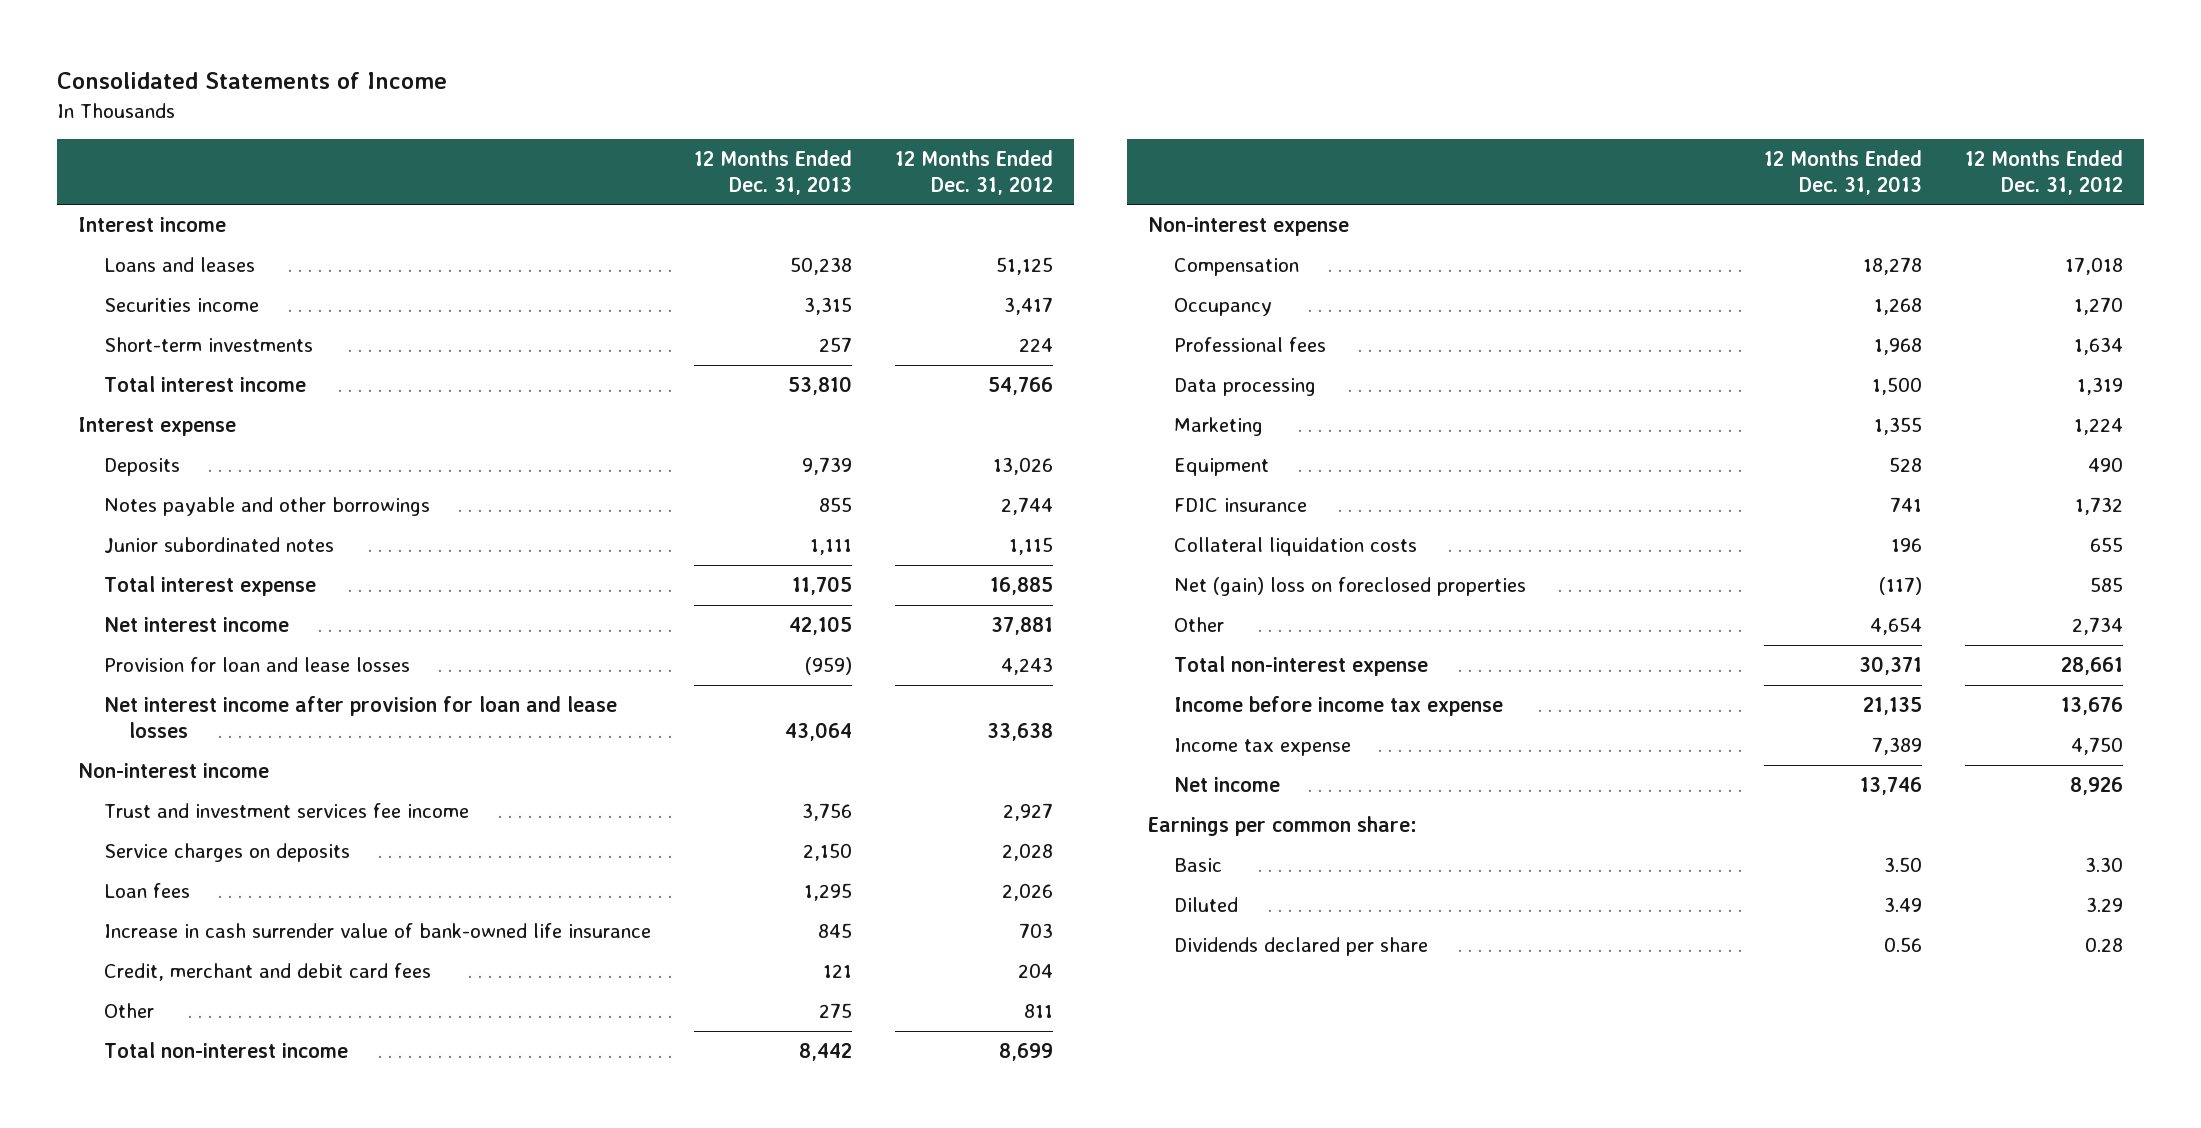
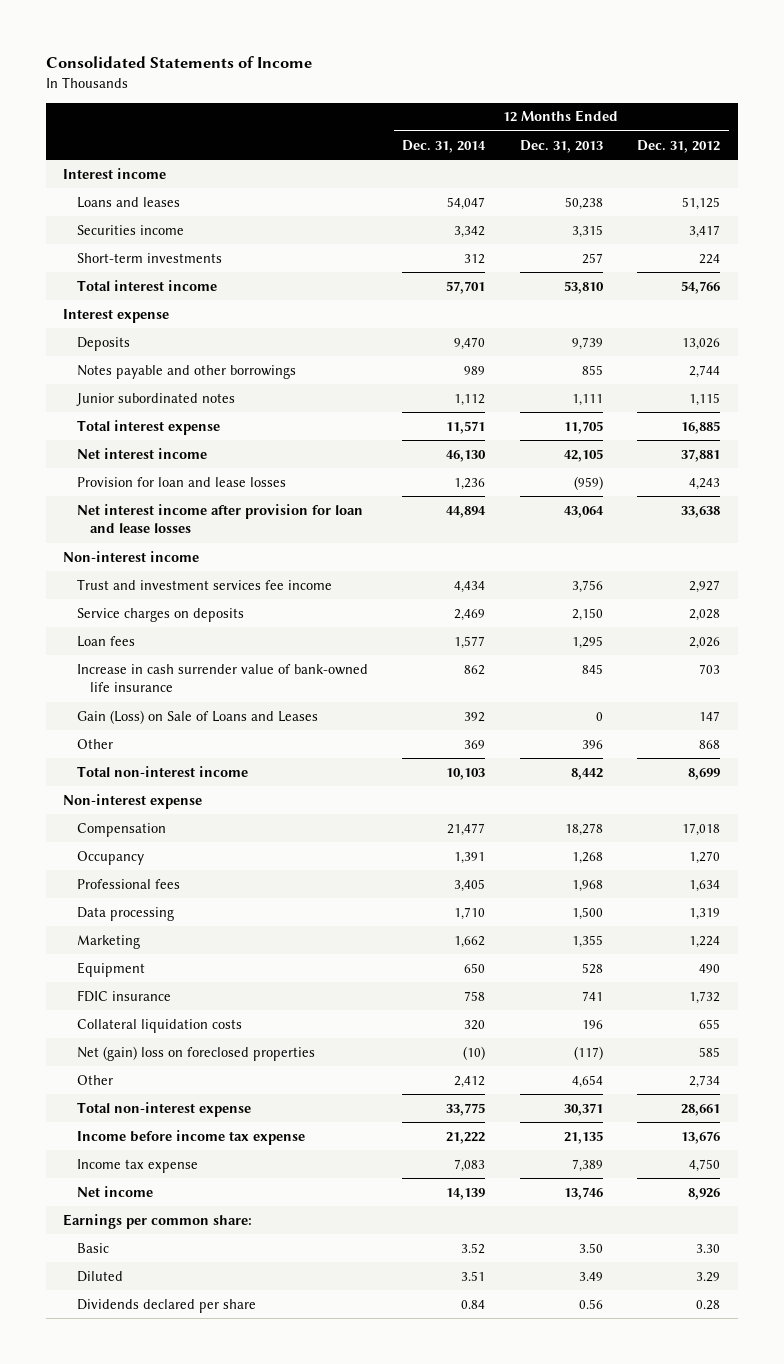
none -> [402,139,487,153] Dec. 31, 2014
[103,962,431,981] Credit, merchant and debit card fees -> none
none -> [76,709,318,724] Gain (Loss) on Sale of Loans and Leases
[818,1002,852,1018] 275 -> [581,739,603,749] 396
[1023,1003,1053,1018] 811 -> [699,739,721,749] 868

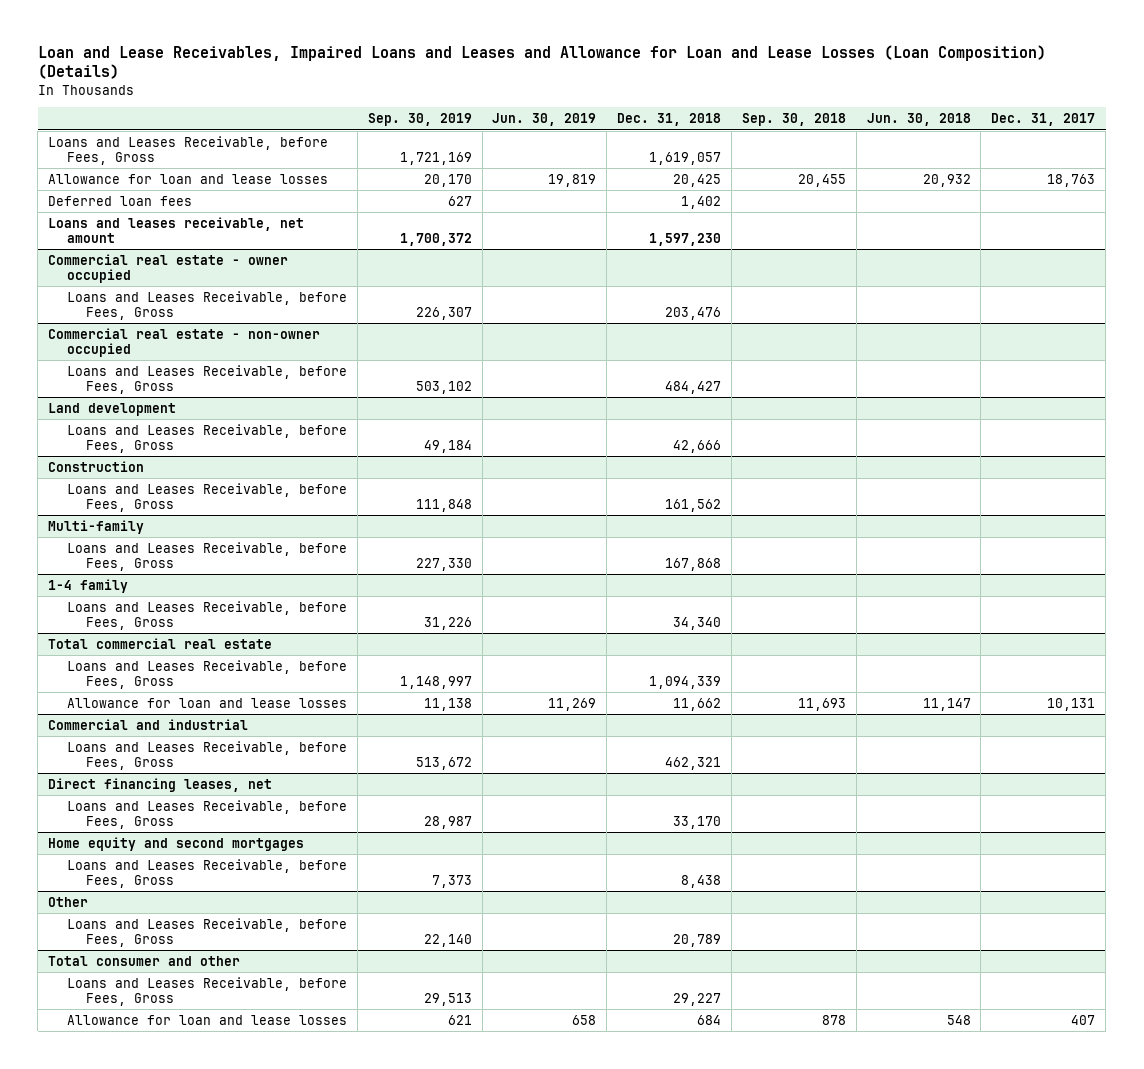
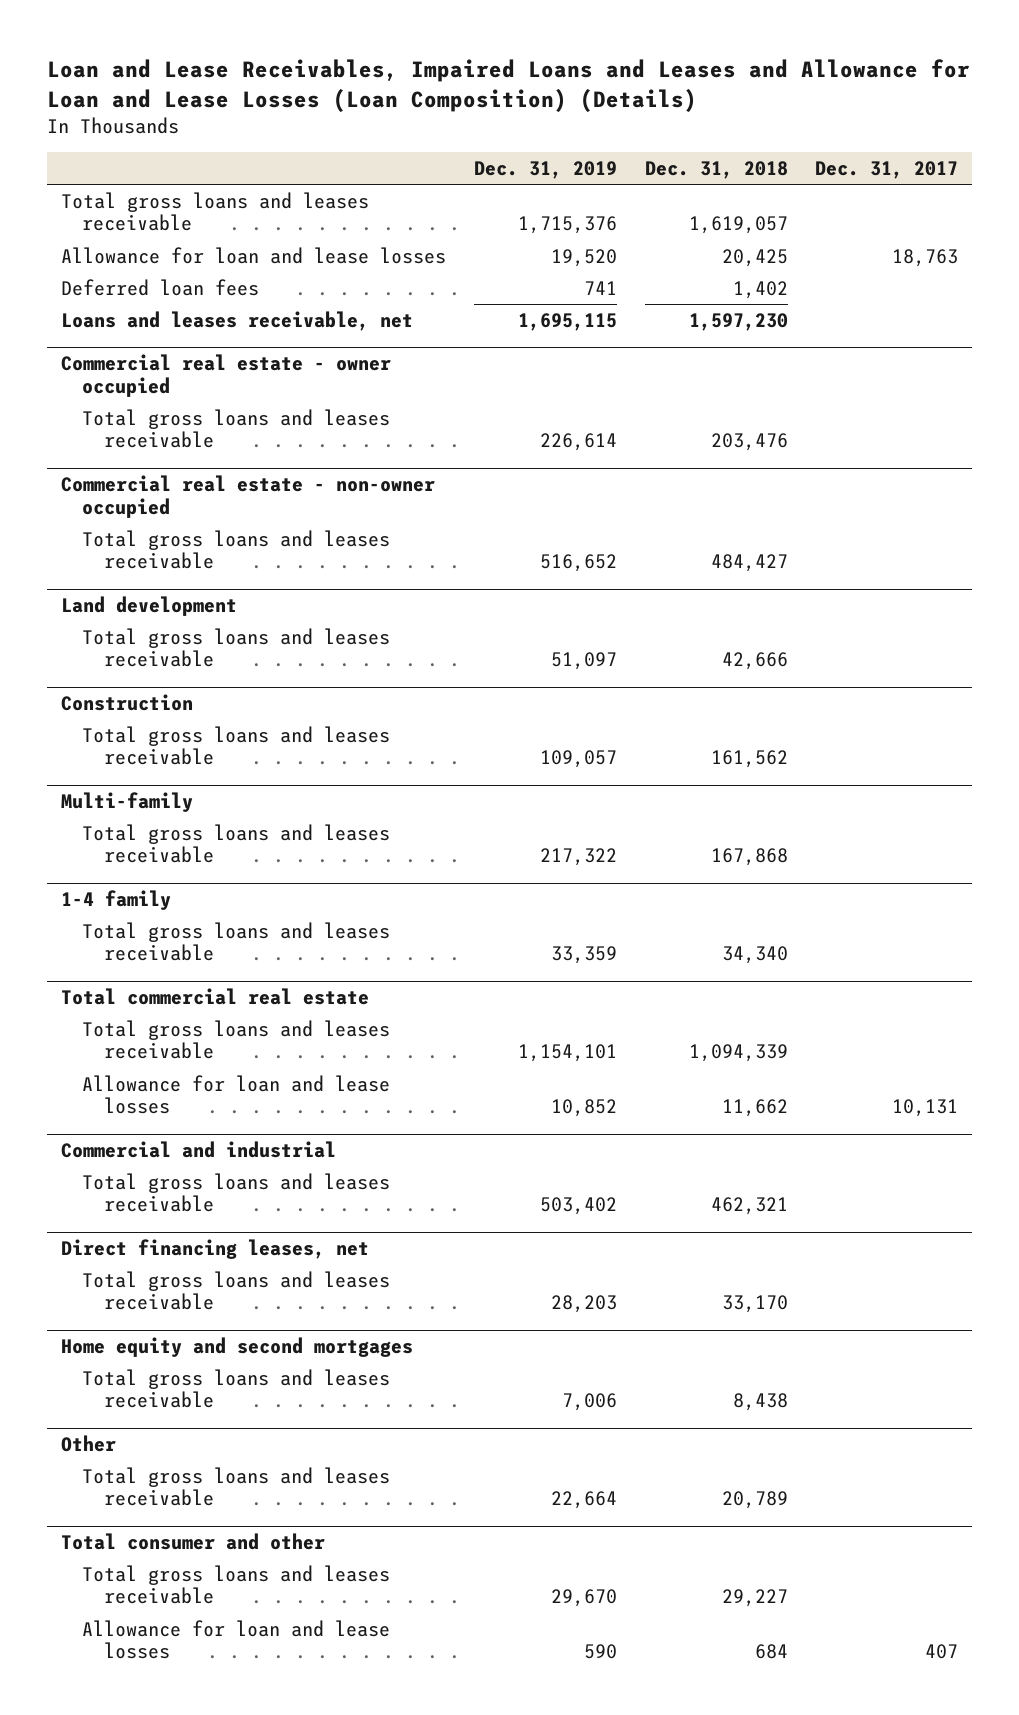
[367,113,472,127] Sep. 30, 2019 -> none
[492,113,597,127] Jun. 30, 2019 -> none
[741,113,846,127] Sep. 30, 2018 -> none
[866,113,971,127] Jun. 30, 2018 -> none
none -> [473,161,617,180] Dec. 31, 2019
[48,135,329,165] Loans and Leases Receivable, before Fees, Gross -> [61,191,370,232] Total gross loans and leases receivable
[48,216,305,243] Loans and leases receivable, net amount -> [61,310,414,331] Loans and leases receivable, net
[67,290,348,320] Loans and Leases Receivable, before Fees, Gross -> [82,408,391,449] Total gross loans and leases receivable
[67,364,348,394] Loans and Leases Receivable, before Fees, Gross -> [82,529,391,570] Total gross loans and leases receivable
[67,423,348,453] Loans and Leases Receivable, before Fees, Gross -> [82,627,391,668] Total gross loans and leases receivable
[67,482,348,512] Loans and Leases Receivable, before Fees, Gross -> [82,725,391,766] Total gross loans and leases receivable
[67,541,348,571] Loans and Leases Receivable, before Fees, Gross -> [82,823,391,864] Total gross loans and leases receivable
[67,600,348,630] Loans and Leases Receivable, before Fees, Gross -> [82,921,391,962] Total gross loans and leases receivable
[67,659,348,689] Loans and Leases Receivable, before Fees, Gross -> [82,1019,391,1060] Total gross loans and leases receivable
[67,740,348,770] Loans and Leases Receivable, before Fees, Gross -> [82,1172,391,1213] Total gross loans and leases receivable
[67,799,348,829] Loans and Leases Receivable, before Fees, Gross -> [82,1270,391,1311] Total gross loans and leases receivable
[67,858,348,888] Loans and Leases Receivable, before Fees, Gross -> [82,1368,391,1409] Total gross loans and leases receivable
[67,917,348,947] Loans and Leases Receivable, before Fees, Gross -> [82,1466,391,1507] Total gross loans and leases receivable
[67,976,348,1006] Loans and Leases Receivable, before Fees, Gross -> [82,1564,391,1605] Total gross loans and leases receivable

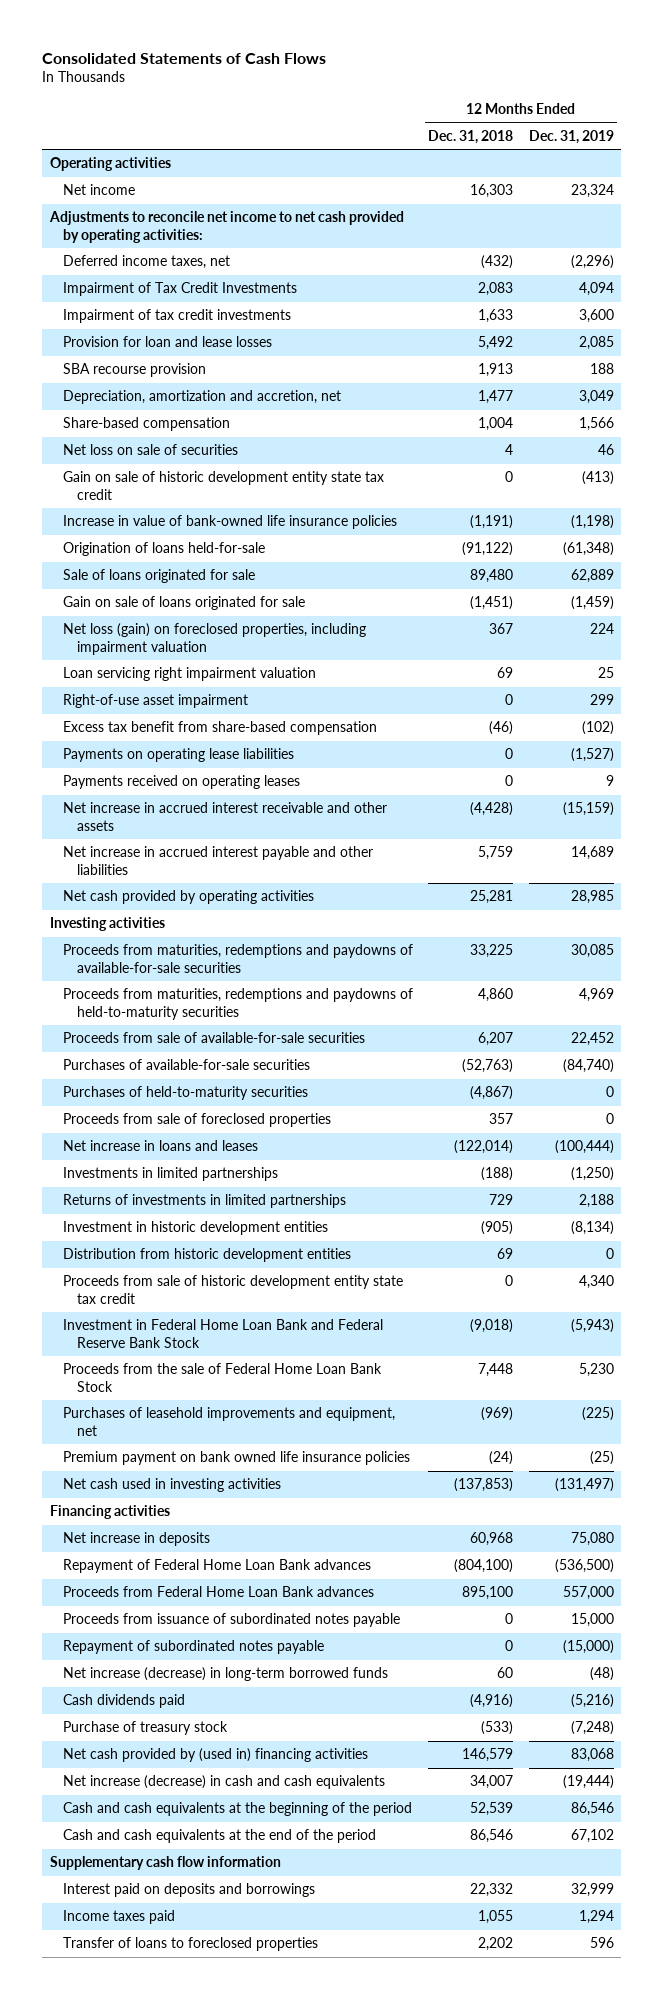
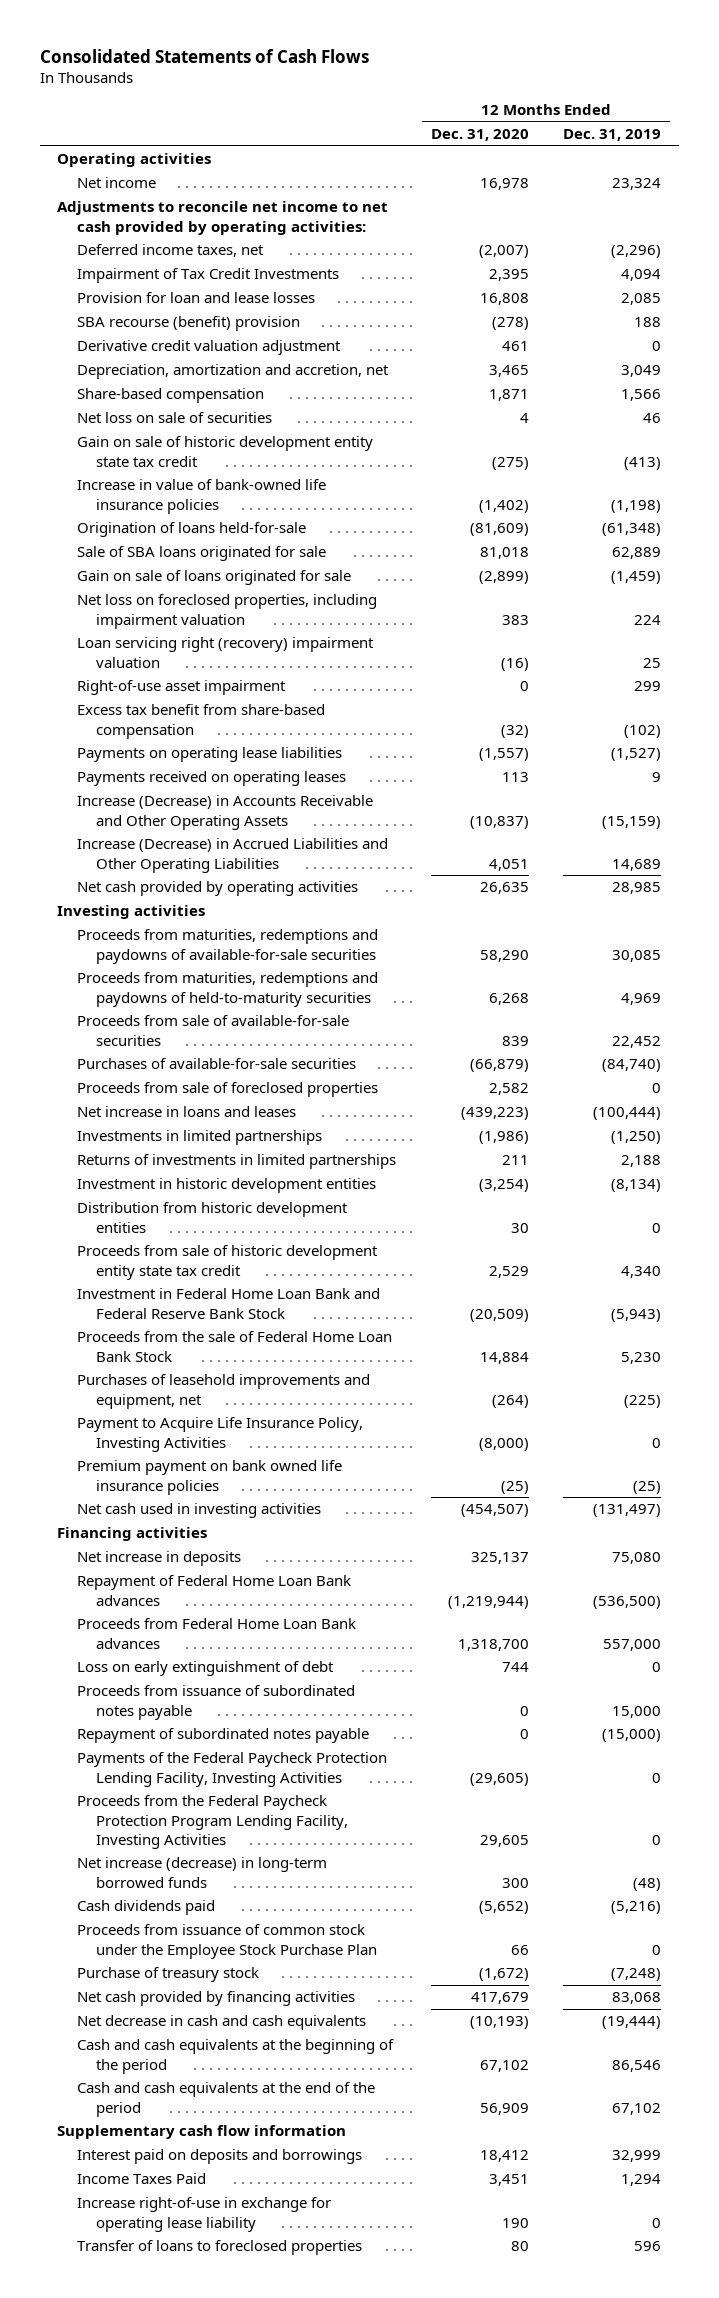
[428,129,514,144] Dec. 31, 2018 -> none
none -> [430,129,529,142] Dec. 31, 2020
[63,309,292,324] Impairment of tax credit investments -> none
[63,363,207,378] SBA recourse provision -> [76,316,300,332] SBA recourse (benefit) provision
none -> [76,340,341,356] Derivative credit valuation adjustment
[63,569,256,584] Sale of loans originated for sale -> [76,546,326,562] Sale of SBA loans originated for sale
[63,623,367,655] Net loss (gain) on foreclosed properties, including impairment valuation -> [76,594,377,629] Net loss on foreclosed properties, including impairment valuation
[63,667,317,682] Loan servicing right impairment valuation -> [76,637,374,668] Loan servicing right (recovery) impairment valuation
[63,802,388,831] Net increase in accrued interest receivable and other assets -> [76,795,373,830] Increase (Decrease) in Accounts Receivable and Other Operating Assets
[63,846,374,875] Net increase in accrued interest payable and other liabilities -> [76,838,388,873] Increase (Decrease) in Accrued Liabilities and Other Operating Liabilities
[63,1086,309,1101] Purchases of held-to-maturity securities -> none
none -> [76,1417,363,1452] Payment to Acquire Life Insurance Policy, Investing Activities
none -> [76,1661,334,1677] Loss on early extinguishment of debt
none -> [76,1752,387,1787] Payments of the Federal Paycheck Protection Lending Facility, Investing Activities
none -> [76,1795,349,1849] Proceeds from the Federal Paycheck Protection Program Lending Facility, Investing Activities
none -> [76,1924,378,1959] Proceeds from issuance of common stock under the Employee Stock Purchase Plan
[63,1748,369,1763] Net cash provided by (used in) financing activities -> [76,1991,355,2007] Net cash provided by financing activities
[63,1775,386,1790] Net increase (decrease) in cash and cash equivalents -> [76,2015,366,2031] Net decrease in cash and cash equivalents
[63,1910,176,1925] Income taxes paid -> [76,2173,206,2185] Income Taxes Paid
none -> [76,2197,331,2232] Increase right-of-use in exchange for operating lease liability

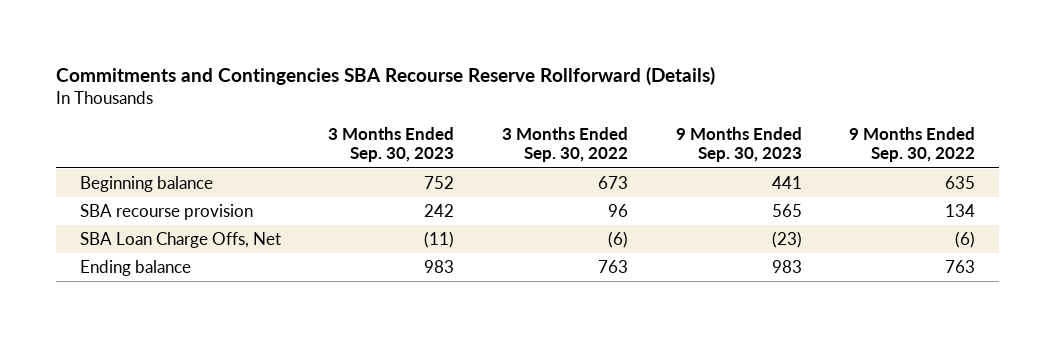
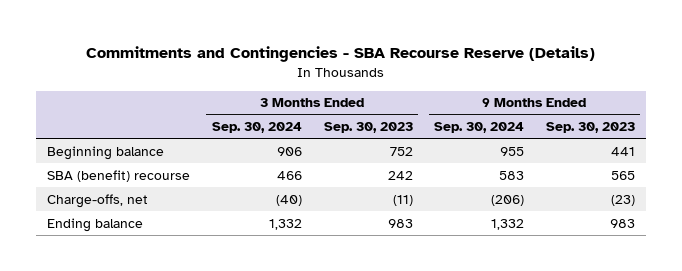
[56,66,716,85] Commitments and Contingencies SBA Recourse Reserve Rollforward (Details) -> [86,46,596,63] Commitments and Contingencies - SBA Recourse Reserve (Details)
[502,127,629,163] 3 Months Ended Sep. 30, 2022 -> none
[849,127,976,163] 9 Months Ended Sep. 30, 2022 -> none
none -> [211,122,302,134] Sep. 30, 2024
none -> [434,122,525,134] Sep. 30, 2024
[79,204,253,221] SBA recourse provision -> [47,169,191,182] SBA (benefit) recourse
[79,232,281,249] SBA Loan Charge Offs, Net -> [47,193,149,208] Charge-offs, net

